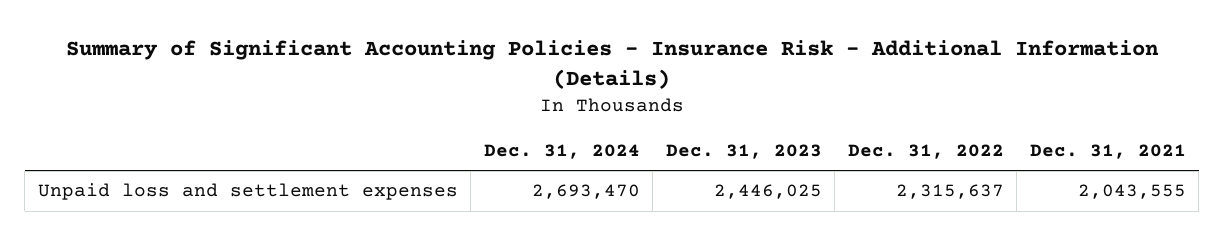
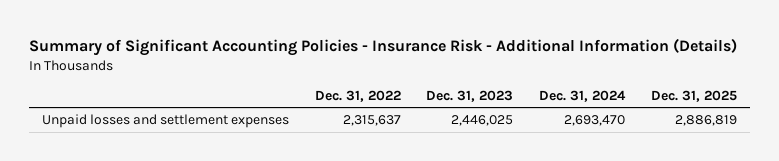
[1029,143,1186,159] Dec. 31, 2021 -> none
none -> [650,90,737,103] Dec. 31, 2025
[37,183,458,201] Unpaid loss and settlement expenses -> [42,114,290,129] Unpaid losses and settlement expenses

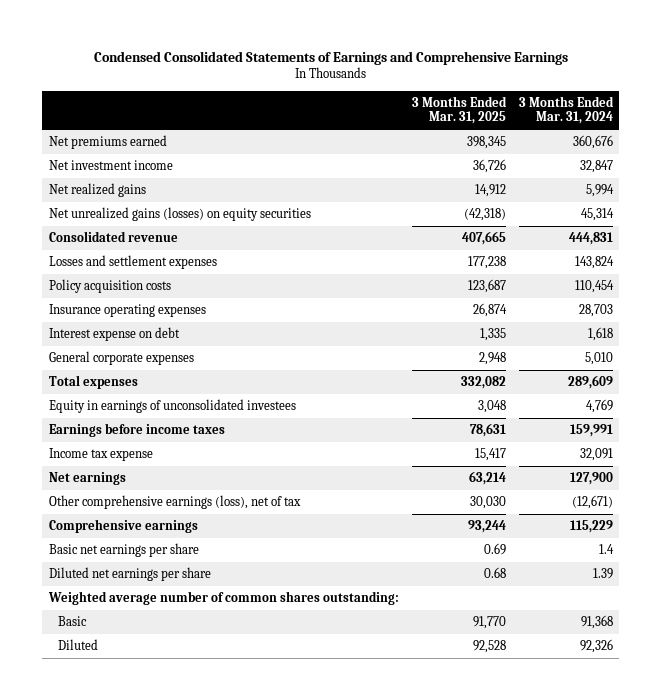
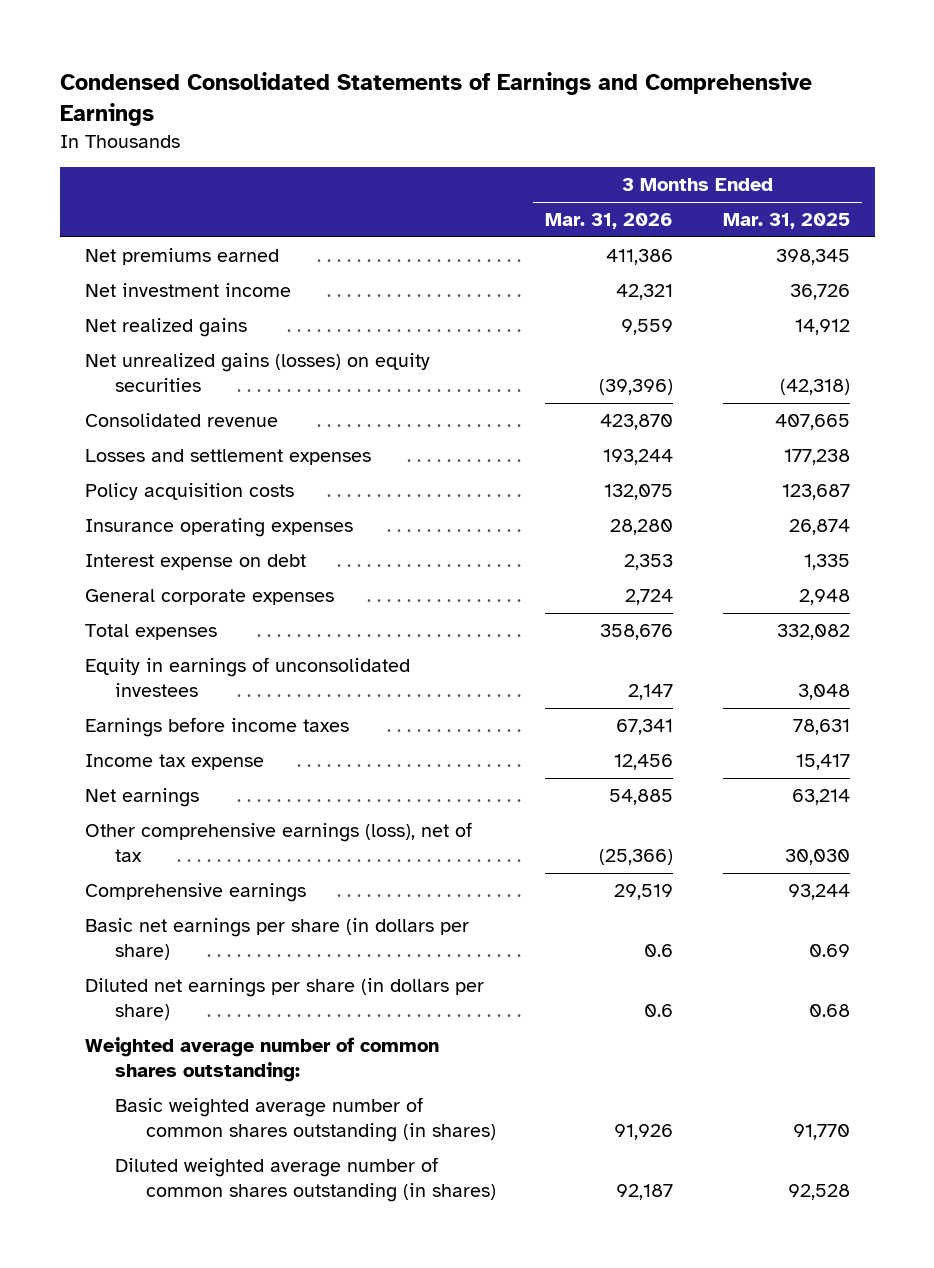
[518,95,614,125] 3 Months Ended Mar. 31, 2024 -> none
none -> [545,213,674,230] Mar. 31, 2026
[48,543,199,558] Basic net earnings per share -> [84,918,469,961] Basic net earnings per share (in dollars per share)
[48,567,211,582] Diluted net earnings per share -> [84,978,484,1021] Diluted net earnings per share (in dollars per share)
[57,616,87,627] Basic -> [115,1097,496,1143] Basic weighted average number of common shares outstanding (in shares)
[57,639,98,651] Diluted -> [115,1157,496,1203] Diluted weighted average number of common shares outstanding (in shares)

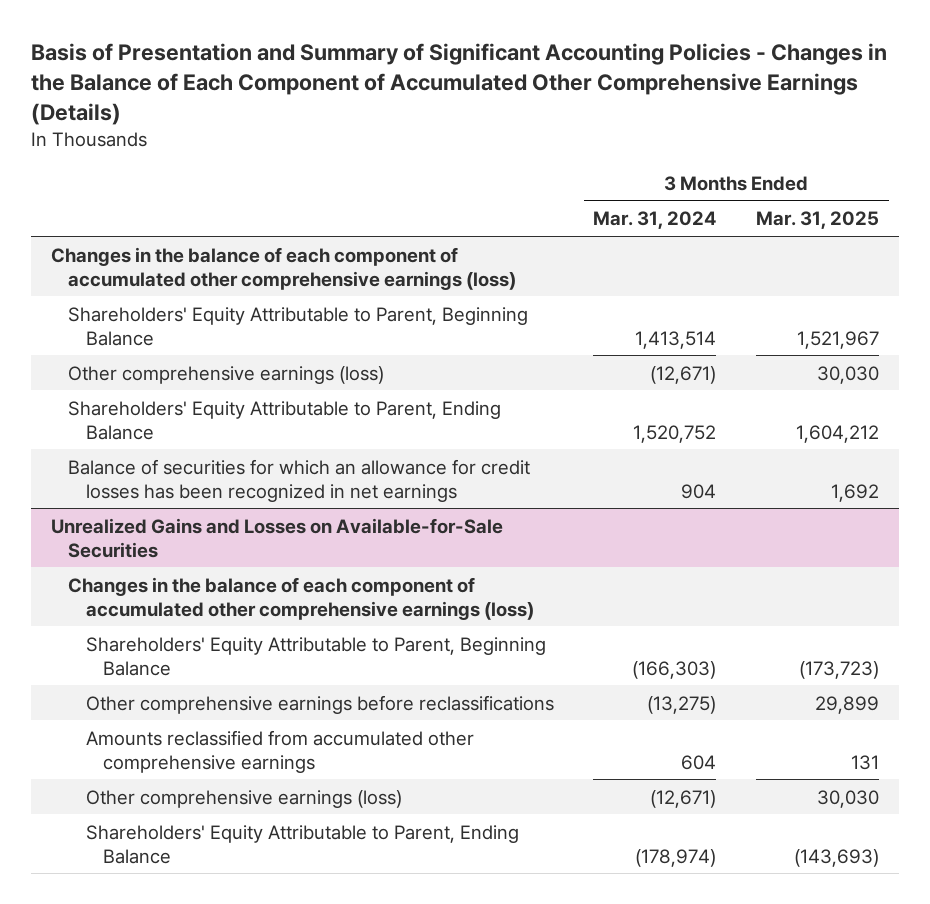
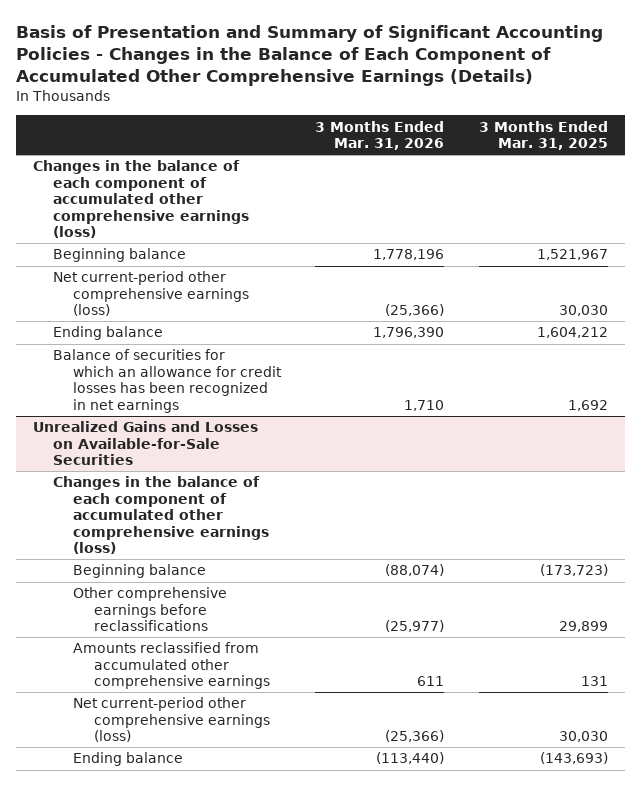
[593,211,717,230] Mar. 31, 2024 -> none
none -> [315,120,445,151] 3 Months Ended Mar. 31, 2026
[68,306,529,346] Shareholders' Equity Attributable to Parent, Beginning Balance -> [53,248,187,263] Beginning balance
[68,365,385,384] Other comprehensive earnings (loss) -> [53,271,250,317] Net current-period other comprehensive earnings (loss)
[68,400,502,440] Shareholders' Equity Attributable to Parent, Ending Balance -> [53,326,164,341] Ending balance
[85,636,546,676] Shareholders' Equity Attributable to Parent, Beginning Balance -> [73,564,207,579] Beginning balance
[85,789,402,808] Other comprehensive earnings (loss) -> [73,697,270,743] Net current-period other comprehensive earnings (loss)
[85,824,519,864] Shareholders' Equity Attributable to Parent, Ending Balance -> [73,752,184,767] Ending balance

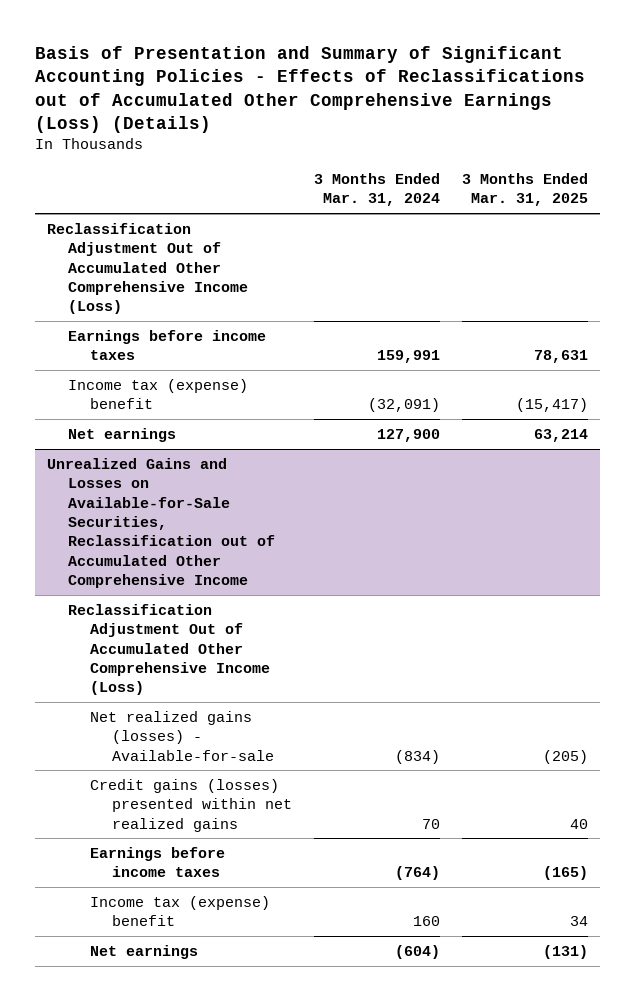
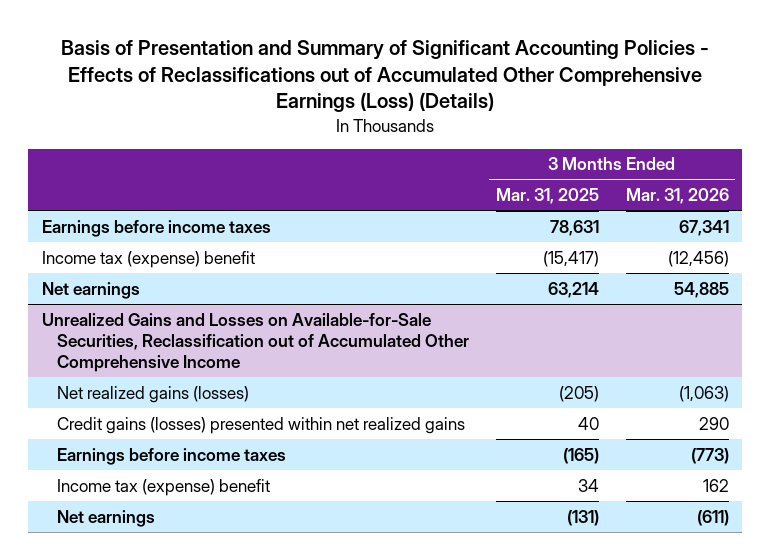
[314,173,441,207] 3 Months Ended Mar. 31, 2024 -> none
none -> [625,188,729,205] Mar. 31, 2026
[46,222,249,315] Reclassification Adjustment Out of Accumulated Other Comprehensive Income (Loss) -> none
[68,603,271,696] Reclassification Adjustment Out of Accumulated Other Comprehensive Income (Loss) -> none
[90,710,274,761] Net realized gains (losses) - Available-for-sale -> [57,385,250,403] Net realized gains (losses)

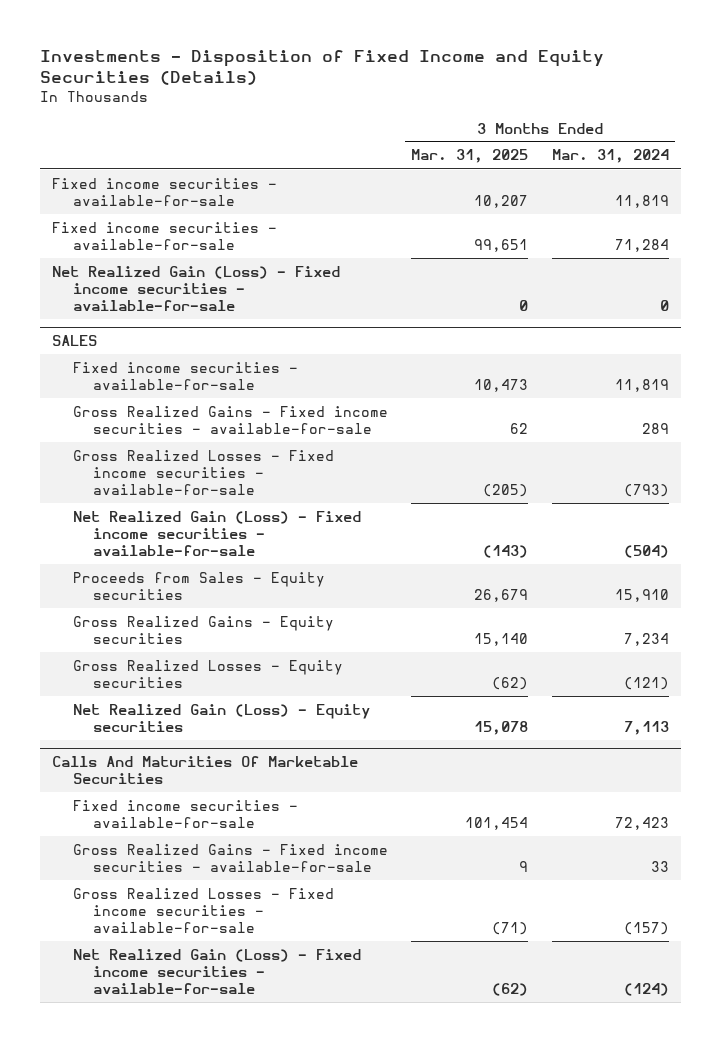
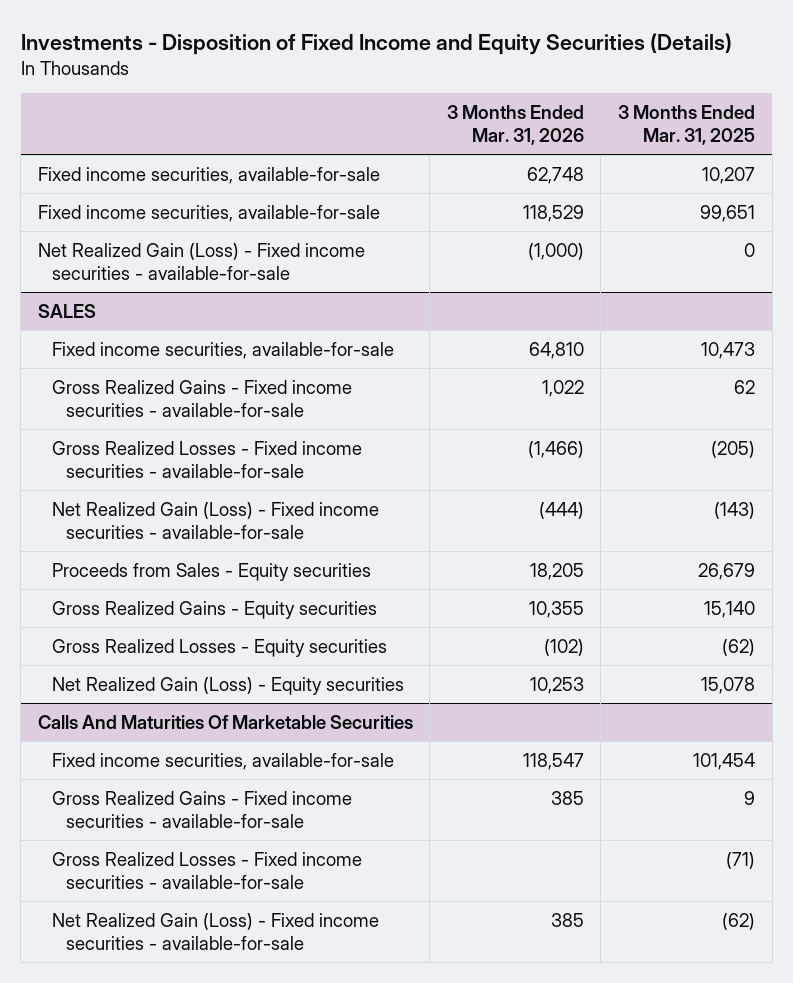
[552,149,670,164] Mar. 31, 2024 -> none
none -> [446,104,584,146] 3 Months Ended Mar. 31, 2026
[52,177,278,206] Fixed income securities - available-for-sale -> [37,166,380,184] Fixed income securities, available-for-sale
[52,221,278,250] Fixed income securities - available-for-sale -> [37,204,380,222] Fixed income securities, available-for-sale
[72,361,298,390] Fixed income securities - available-for-sale -> [51,341,394,359] Fixed income securities, available-for-sale
[72,799,298,828] Fixed income securities - available-for-sale -> [51,752,394,770] Fixed income securities, available-for-sale

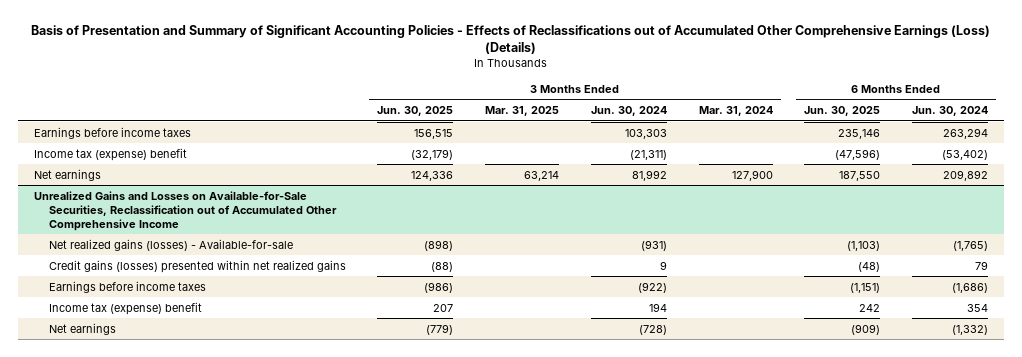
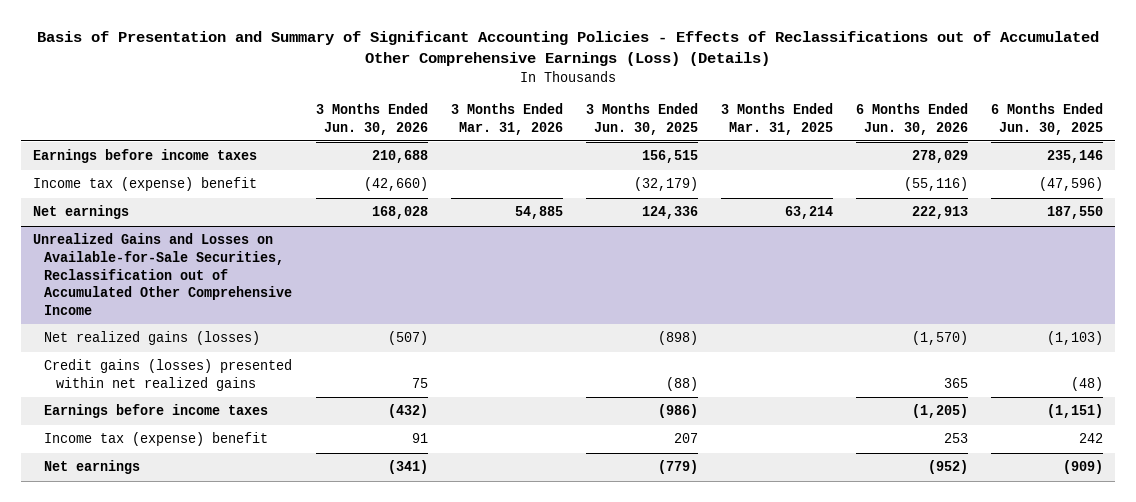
[590,106,667,117] Jun. 30, 2024 -> none
[698,106,773,117] Mar. 31, 2024 -> none
[912,106,989,117] Jun. 30, 2024 -> none
none -> [315,102,428,135] 3 Months Ended Jun. 30, 2026
none -> [450,102,563,135] 3 Months Ended Mar. 31, 2026
none -> [856,102,969,135] 6 Months Ended Jun. 30, 2026
[48,238,293,251] Net realized gains (losses) - Available-for-sale -> [44,331,261,346] Net realized gains (losses)

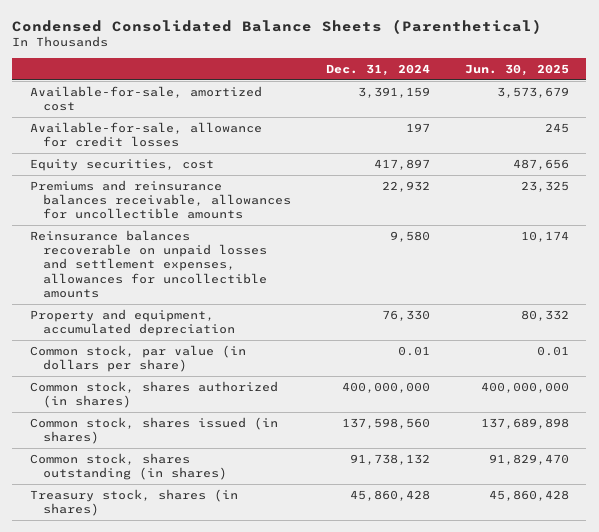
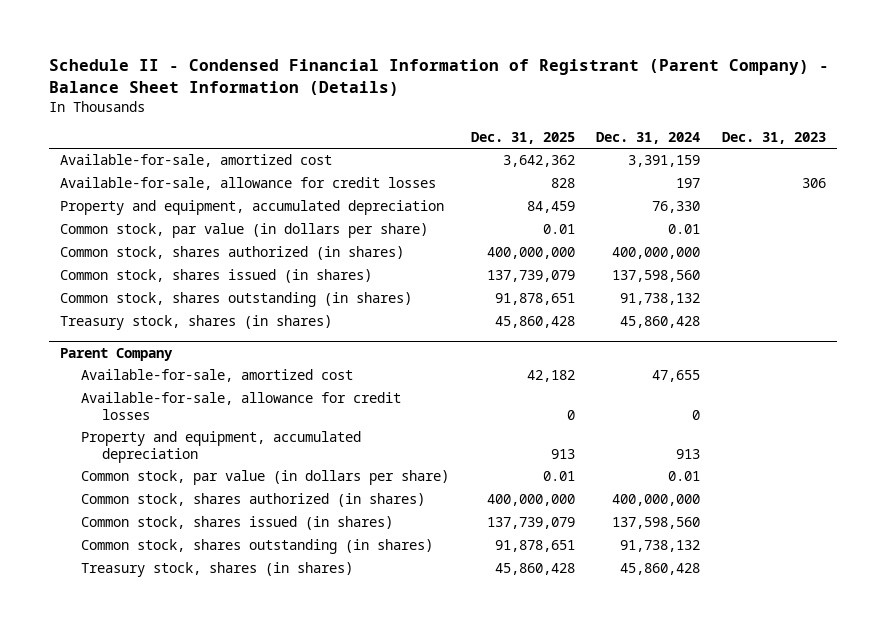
[12,18,543,34] Condensed Consolidated Balance Sheets (Parenthetical) -> [49,58,830,96] Schedule II - Condensed Financial Information of Registrant (Parent Company) - Balance Sheet Information (Details)
[464,64,569,77] Jun. 30, 2025 -> none
none -> [470,132,575,145] Dec. 31, 2025
none -> [721,132,826,145] Dec. 31, 2023
[29,158,214,171] Equity securities, cost -> none
[29,179,292,220] Premiums and reinsurance balances receivable, allowances for uncollectible amounts -> none
[29,229,268,298] Reinsurance balances recoverable on unpaid losses and settlement expenses, allowances for uncollectible amounts -> none
none -> [59,347,173,361] Parent Company
none -> [81,369,354,383] Available-for-sale, amortized cost
none -> [81,392,402,420] Available-for-sale, allowance for credit losses
none -> [81,431,362,463] Property and equipment, accumulated depreciation
none -> [81,470,450,486] Common stock, par value (in dollars per share)
none -> [81,493,426,508] Common stock, shares authorized (in shares)
none -> [81,516,394,531] Common stock, shares issued (in shares)
none -> [81,539,434,555] Common stock, shares outstanding (in shares)
none -> [81,562,354,578] Treasury stock, shares (in shares)

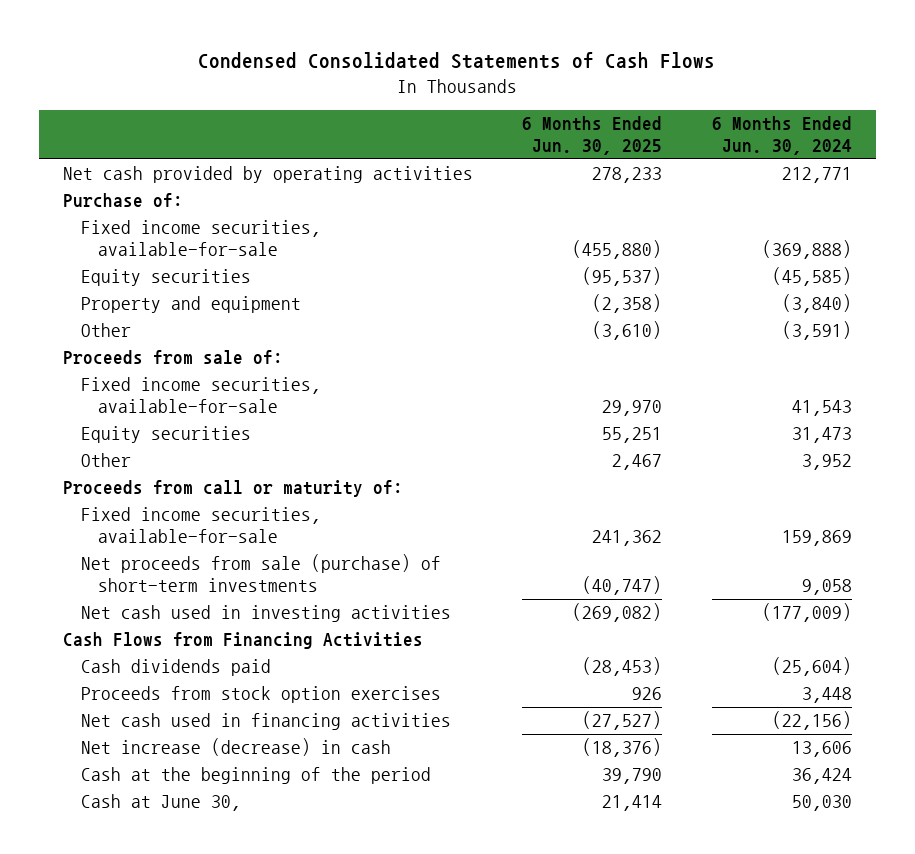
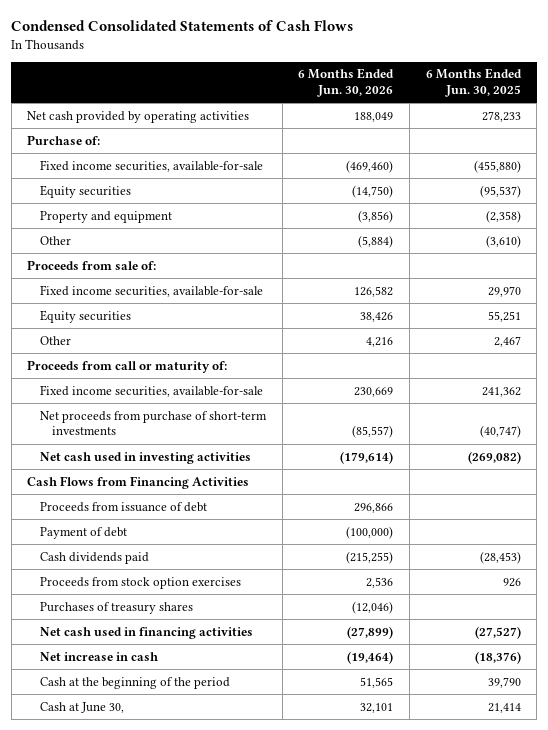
[711,116,852,156] 6 Months Ended Jun. 30, 2024 -> none
none -> [298,68,395,97] 6 Months Ended Jun. 30, 2026
[80,554,441,593] Net proceeds from sale (purchase) of short-term investments -> [39,410,267,436] Net proceeds from purchase of short-term investments
none -> [39,501,207,512] Proceeds from issuance of debt
none -> [39,526,127,539] Payment of debt
none -> [39,601,193,614] Purchases of treasury shares
[80,738,391,757] Net increase (decrease) in cash -> [39,651,158,661] Net increase in cash

